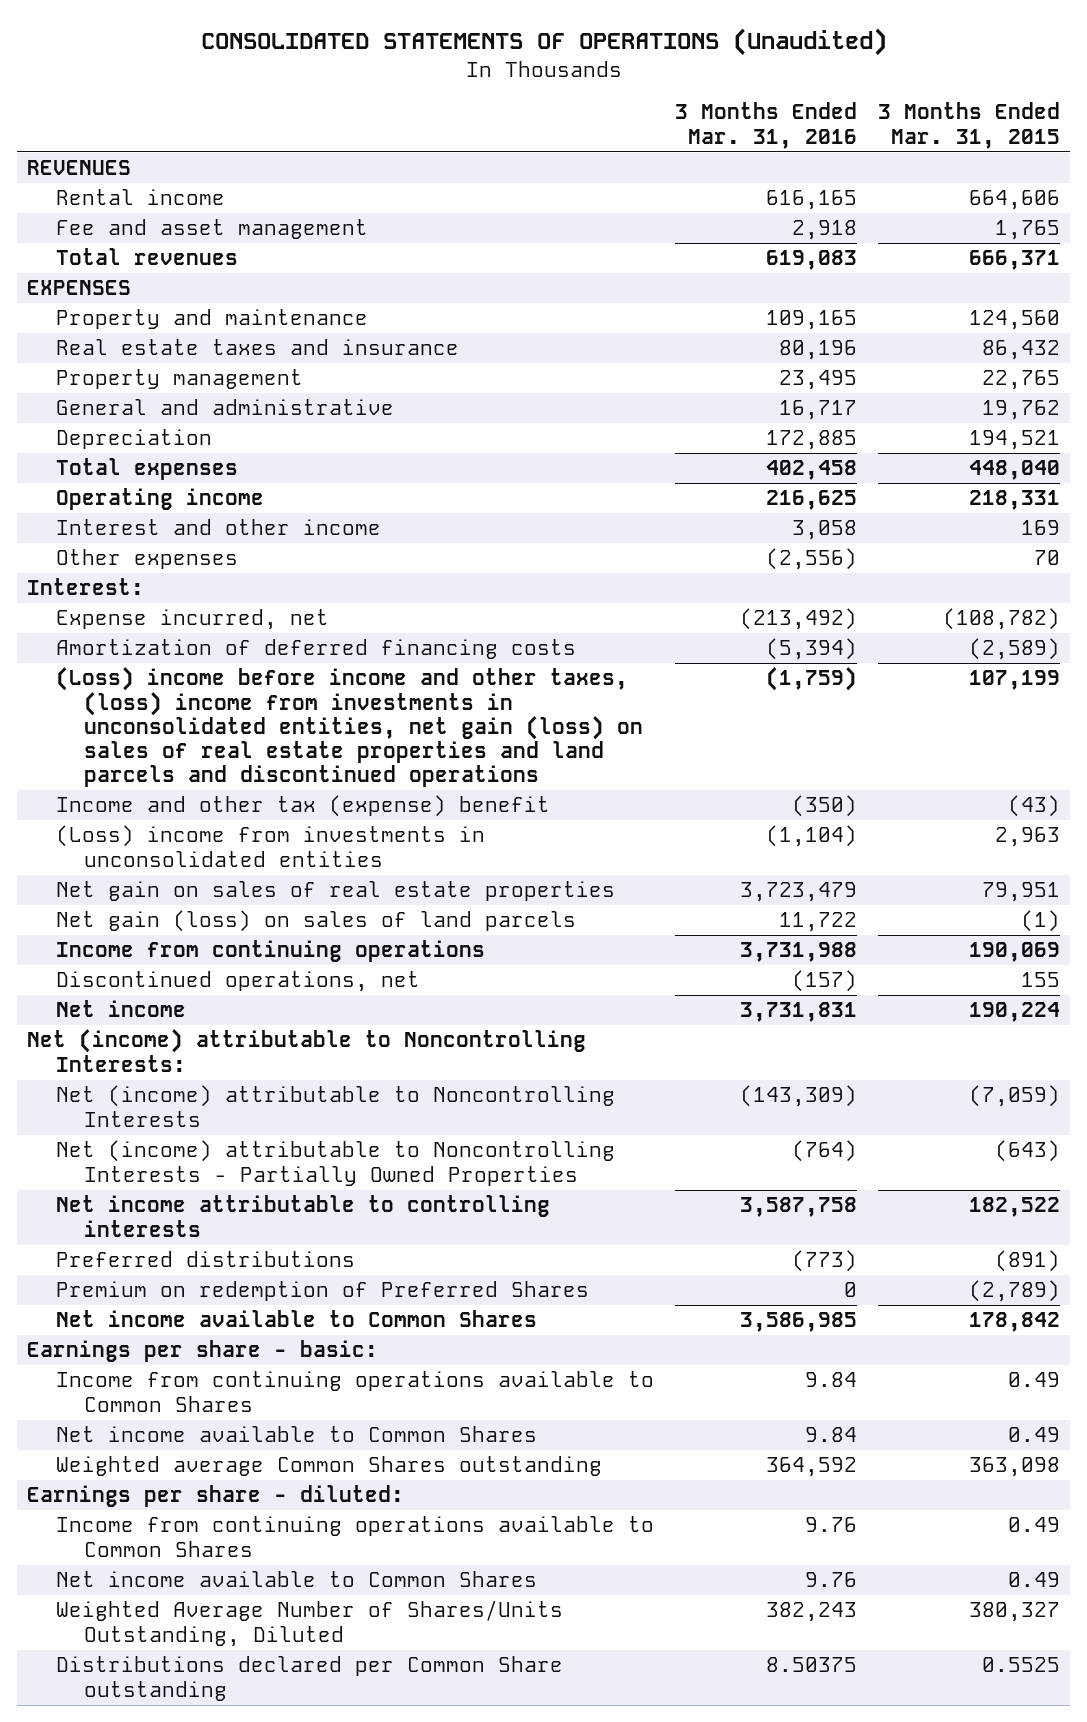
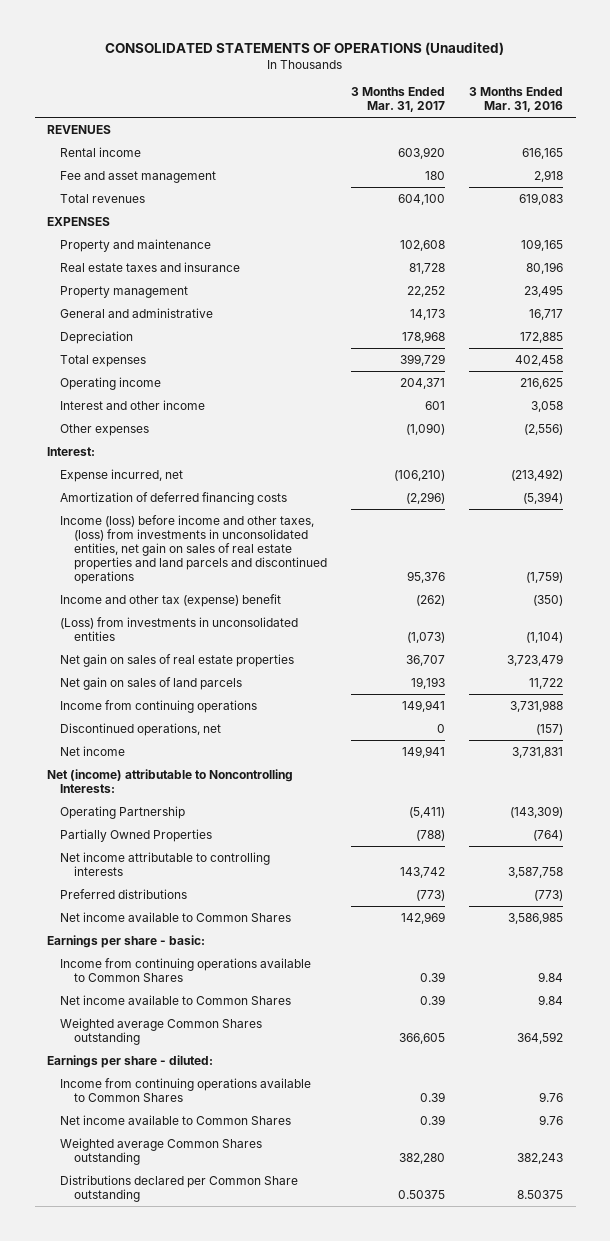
[877,102,1060,149] 3 Months Ended Mar. 31, 2015 -> none
none -> [351,87,446,113] 3 Months Ended Mar. 31, 2017
[55,667,644,788] (Loss) income before income and other taxes, (loss) income from investments in unconsolidated entities, net gain (loss) on sales of real estate properties and land parcels and discontinued operations -> [60,514,328,584] Income (loss) before income and other taxes, (loss) from investments in unconsolidated entities, net gain on sales of real estate properties and land parcels and discontinued operations
[55,825,485,867] (Loss) income from investments in unconsolidated entities -> [60,616,299,641] (Loss) from investments in unconsolidated entities
[55,910,576,933] Net gain (loss) on sales of land parcels -> [60,676,243,690] Net gain on sales of land parcels
[55,1085,615,1127] Net (income) attributable to Noncontrolling Interests -> [60,805,186,819] Operating Partnership
[55,1140,615,1186] Net (income) attributable to Noncontrolling Interests - Partially Owned Properties -> [60,828,213,842] Partially Owned Properties
[55,1281,589,1302] Premium on redemption of Preferred Shares -> none
[55,1600,563,1647] Weighted Average Number of Shares/Units Outstanding, Diluted -> [60,1137,263,1165] Weighted average Common Shares outstanding

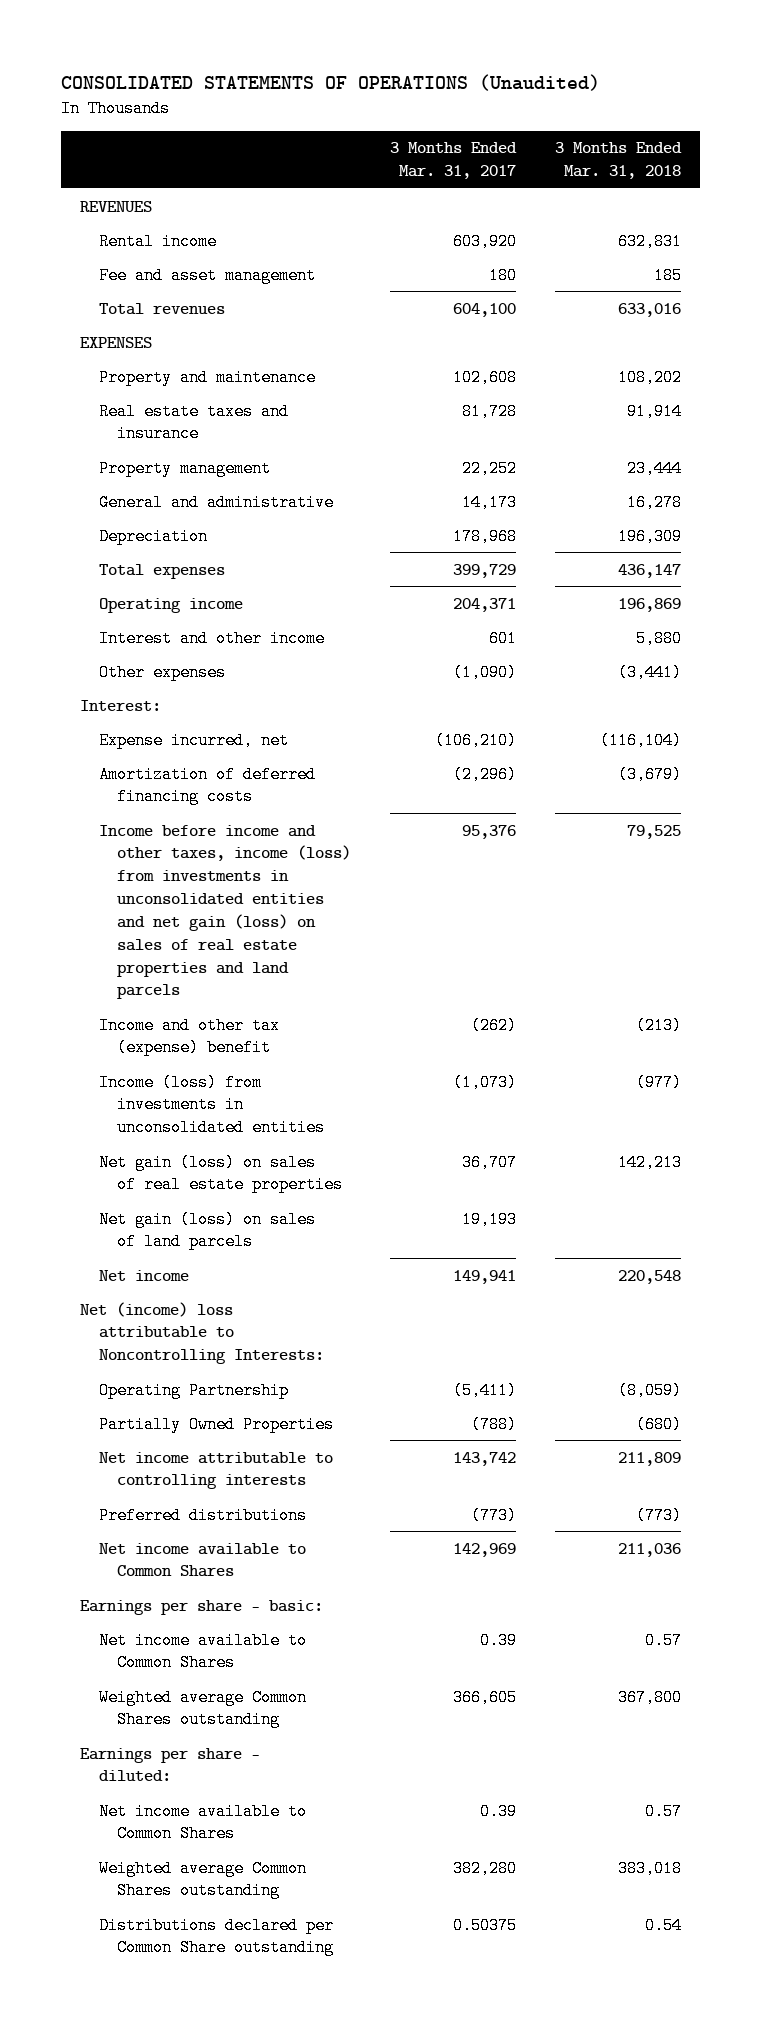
[469,87,564,113] 3 Months Ended Mar. 31, 2016 -> none
none -> [554,142,682,180] 3 Months Ended Mar. 31, 2018
[60,514,328,584] Income (loss) before income and other taxes, (loss) from investments in unconsolidated entities, net gain on sales of real estate properties and land parcels and discontinued operations -> [98,824,351,1000] Income before income and other taxes, income (loss) from investments in unconsolidated entities and net gain (loss) on sales of real estate properties and land parcels
[60,699,258,713] Income from continuing operations -> none
[60,722,222,736] Discontinued operations, net -> none
[60,616,299,641] (Loss) from investments in unconsolidated entities -> [98,1073,325,1137] Income (loss) from investments in unconsolidated entities
[60,653,295,667] Net gain on sales of real estate properties -> [98,1153,343,1194] Net gain (loss) on sales of real estate properties
[60,676,243,690] Net gain on sales of land parcels -> [98,1210,316,1251] Net gain (loss) on sales of land parcels
[46,768,293,793] Net (income) attributable to Noncontrolling Interests: -> [80,1301,324,1365] Net (income) loss attributable to Noncontrolling Interests:
[60,957,312,982] Income from continuing operations available to Common Shares -> none
[60,1077,312,1102] Income from continuing operations available to Common Shares -> none

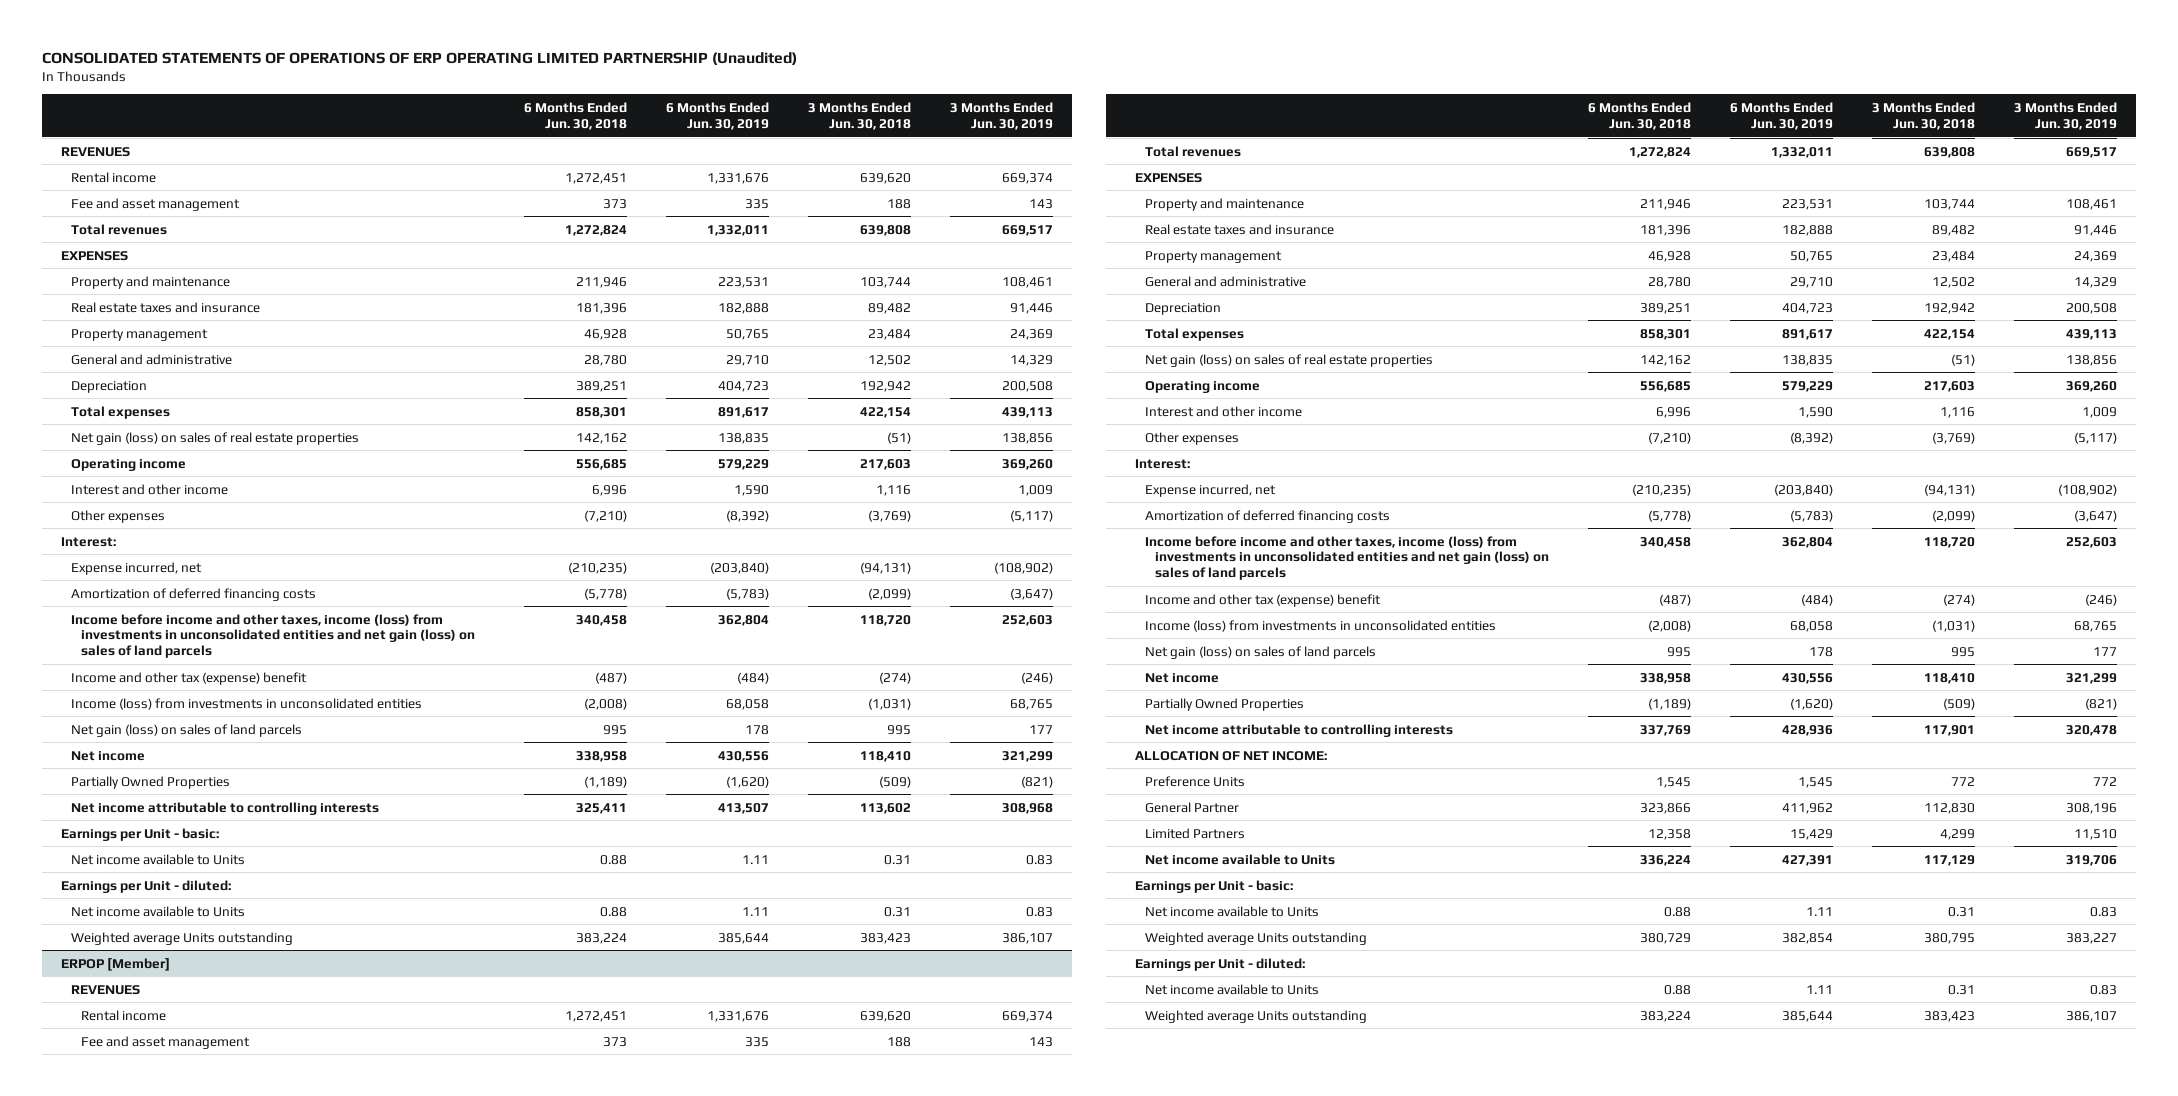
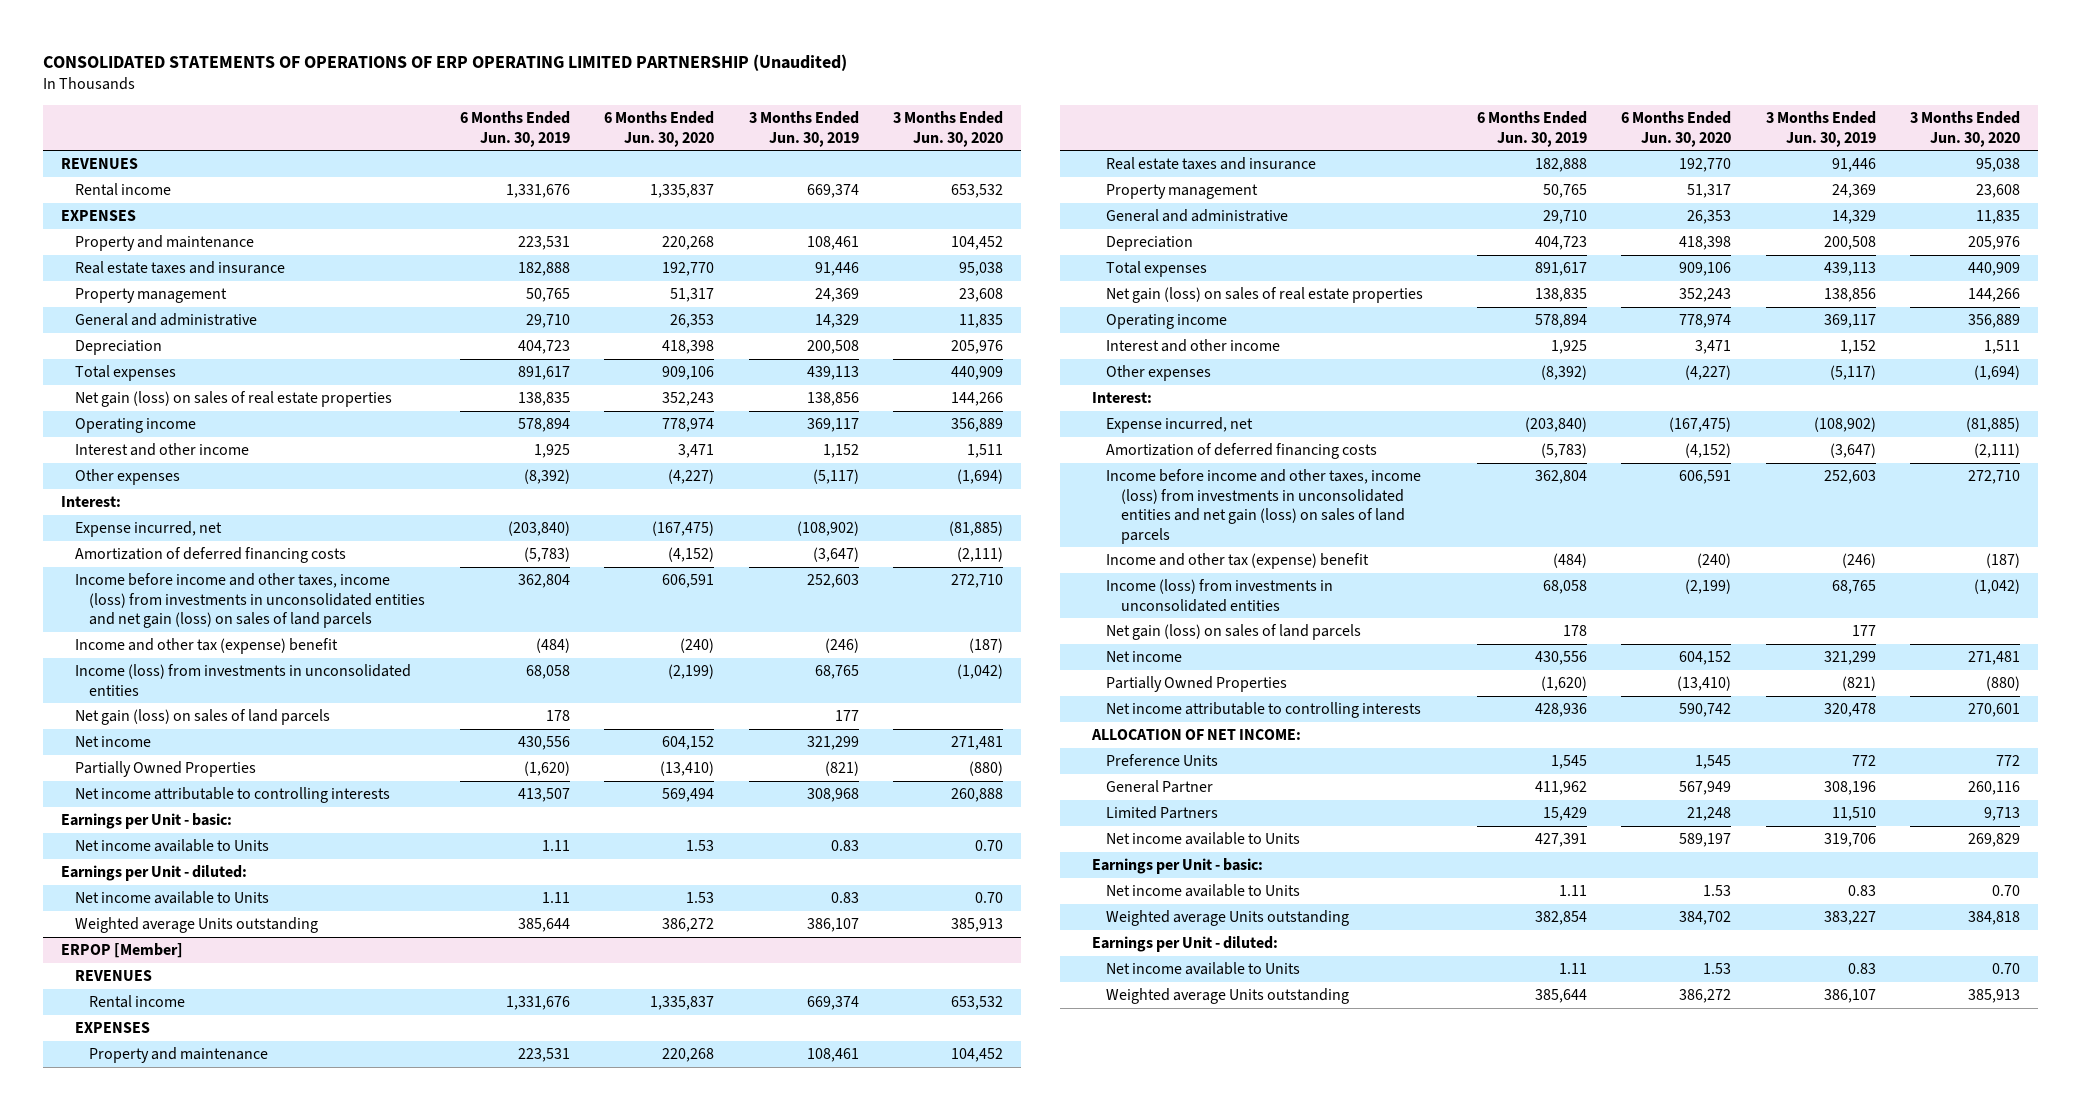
[524,102,628,130] 6 Months Ended Jun. 30, 2018 -> none
[807,102,911,130] 3 Months Ended Jun. 30, 2018 -> none
none -> [604,111,715,147] 6 Months Ended Jun. 30, 2020
none -> [893,111,1004,147] 3 Months Ended Jun. 30, 2020
[71,197,241,211] Fee and asset management -> none
[71,223,168,235] Total revenues -> none
[717,458,769,470] 579,229 -> [517,418,570,433] 578,894
[1001,458,1053,470] 369,260 -> [806,418,859,433] 369,117
[733,484,769,496] 1,590 -> [533,444,570,459] 1,925
[1017,484,1053,496] 1,009 -> [822,444,859,459] 1,152
[81,1035,251,1049] Fee and asset management -> none
[1145,145,1242,157] Total revenues -> none
[1781,380,1833,392] 579,229 -> [1534,314,1587,329] 578,894
[2065,380,2117,392] 369,260 -> [1823,314,1876,329] 369,117
[1797,406,1833,418] 1,590 -> [1550,340,1587,355] 1,925
[2081,406,2117,418] 1,009 -> [1839,340,1876,355] 1,152

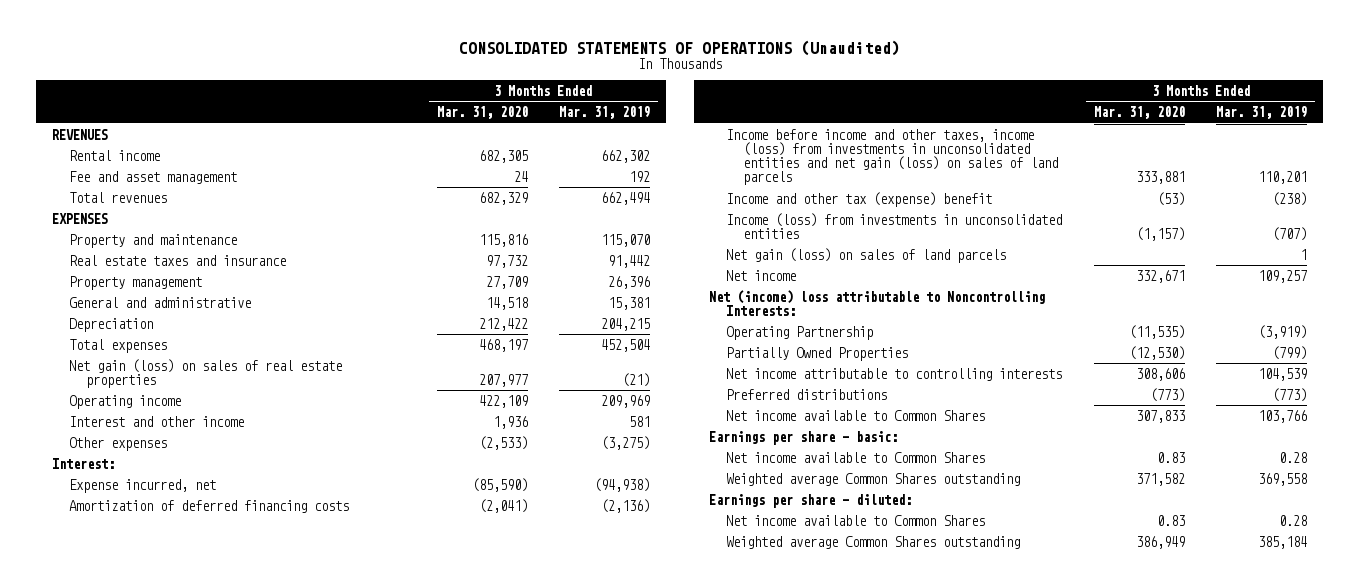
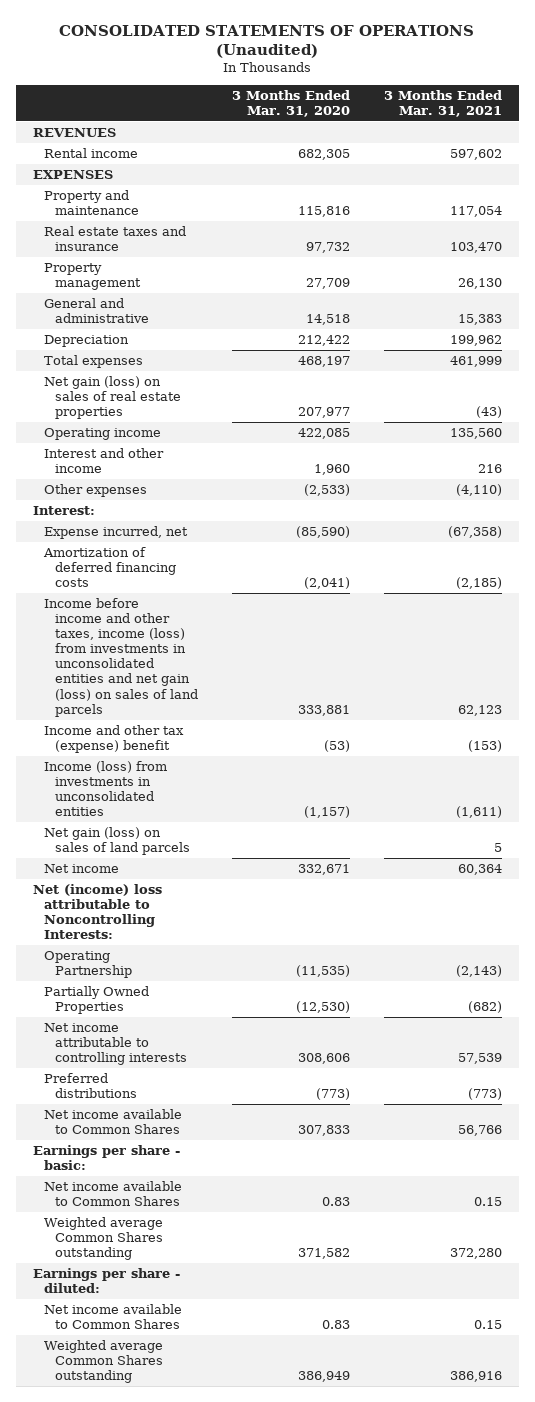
[558,105,650,119] Mar. 31, 2019 -> none
none -> [383,89,502,117] 3 Months Ended Mar. 31, 2021
[69,170,238,184] Fee and asset management -> none
[69,191,168,203] Total revenues -> none
[478,394,528,408] 422,109 -> [298,428,351,440] 422,085
[492,415,528,429] 1,936 -> [314,464,351,476] 1,960

